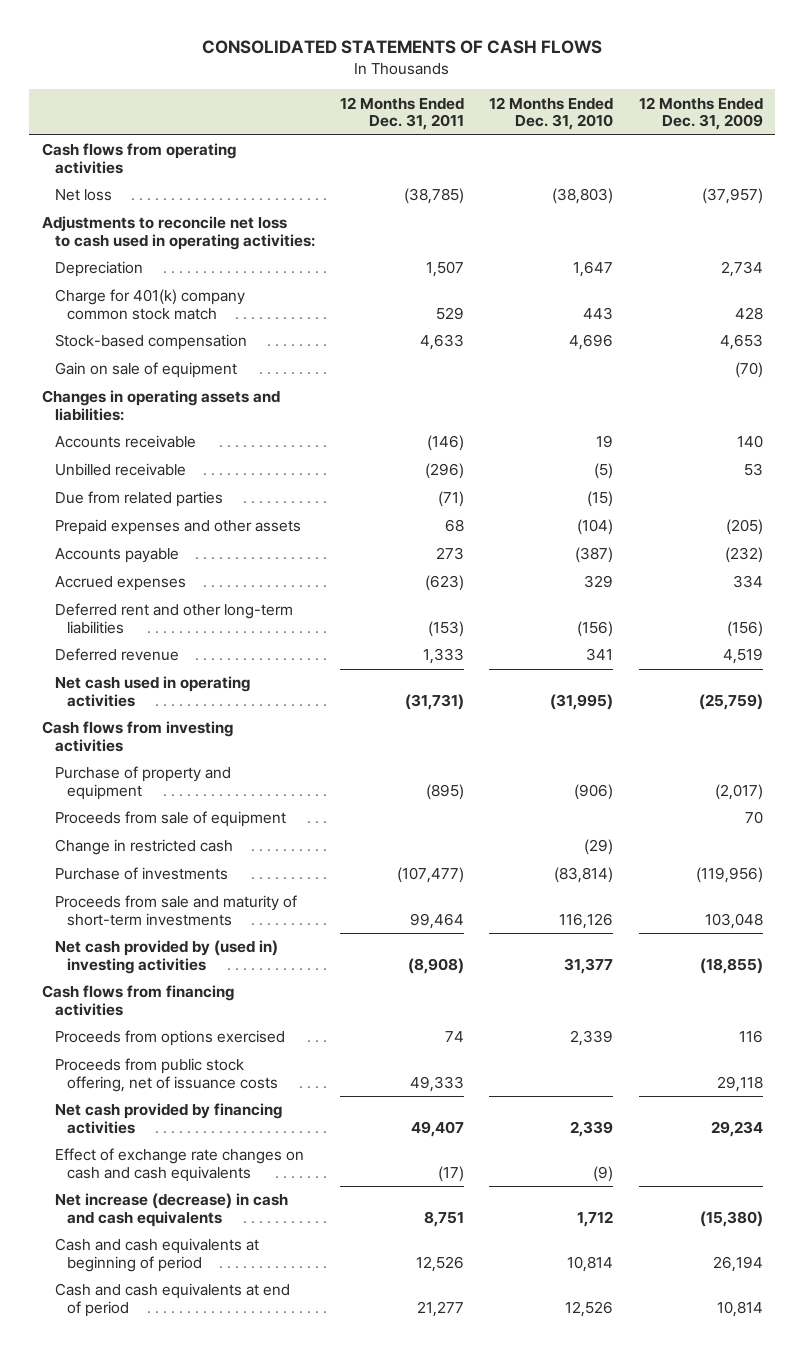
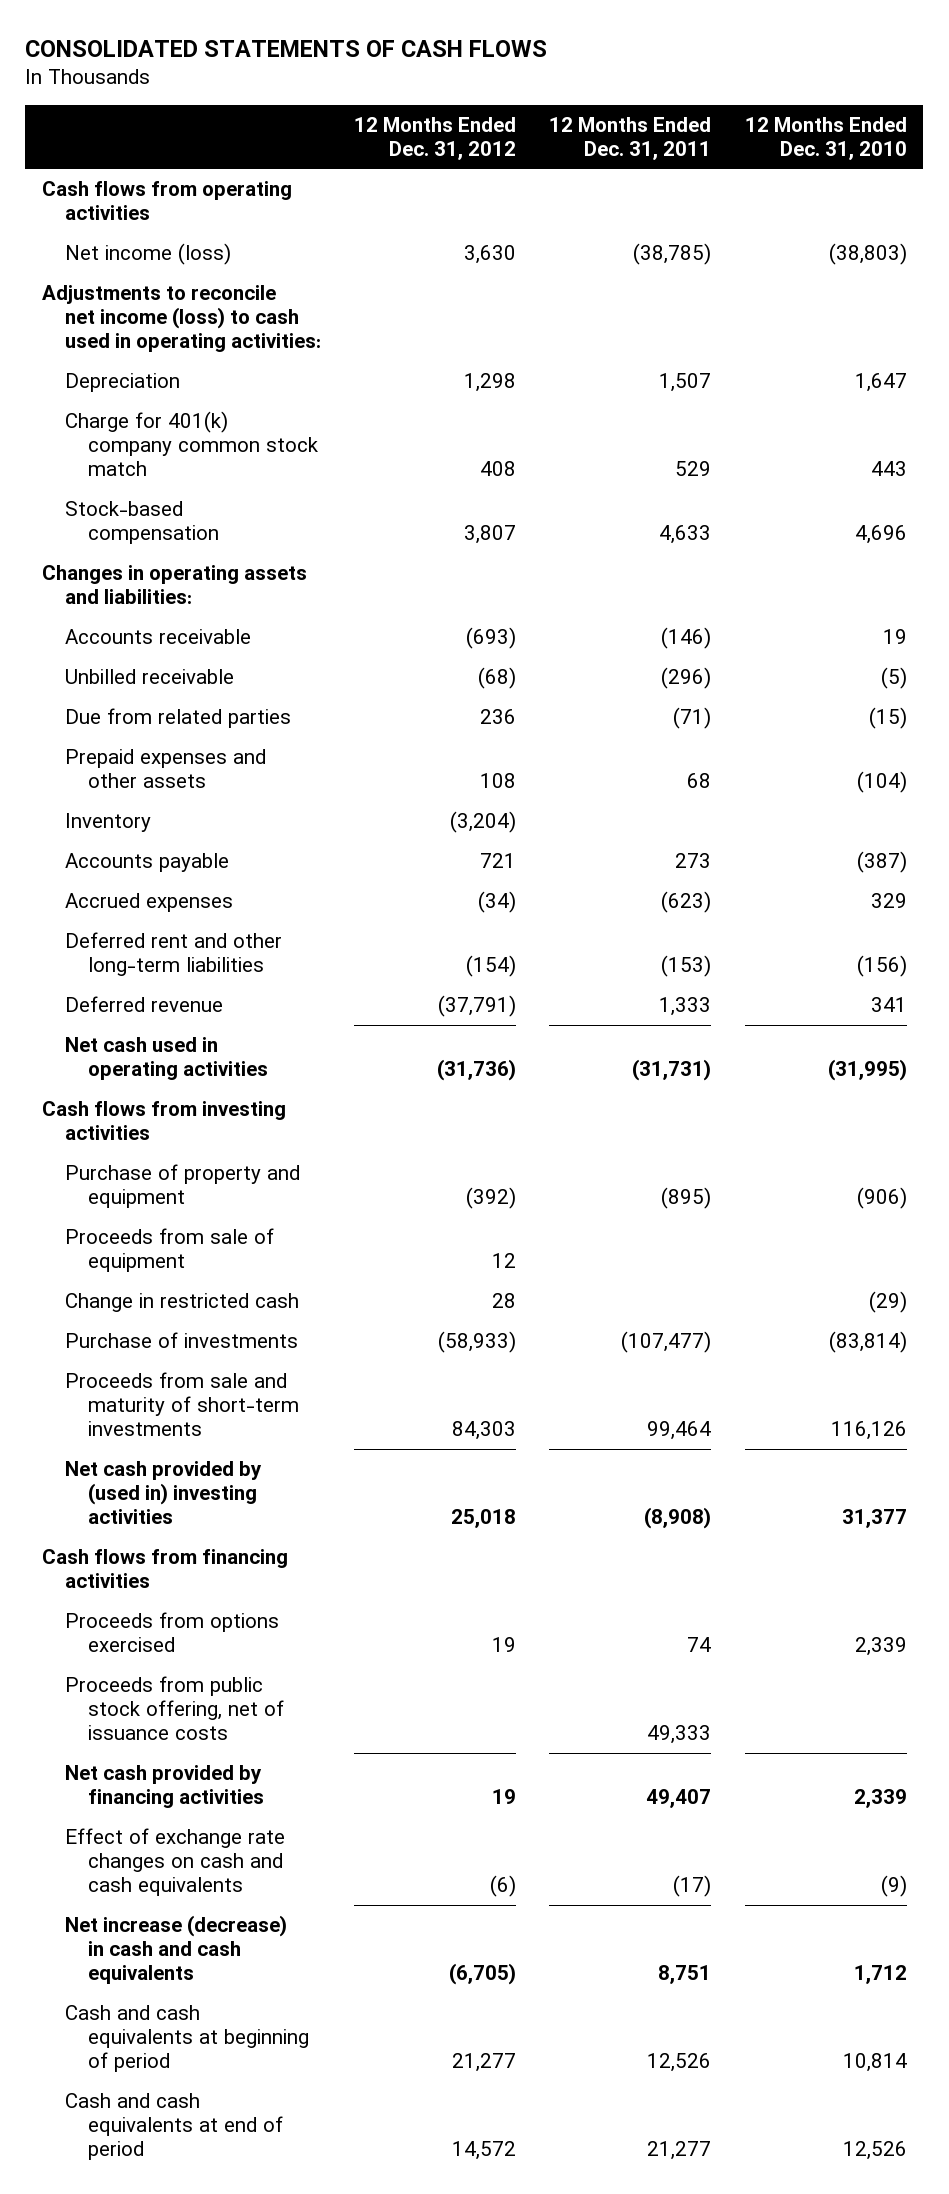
[638,96,763,131] 12 Months Ended Dec. 31, 2009 -> none
none -> [354,116,517,160] 12 Months Ended Dec. 31, 2012
[54,189,112,202] Net loss -> [64,243,231,266] Net income (loss)
[41,216,315,251] Adjustments to reconcile net loss to cash used in operating activities: -> [42,285,321,353] Adjustments to reconcile net income (loss) to cash used in operating activities:
[54,362,237,379] Gain on sale of equipment -> none
none -> [64,813,151,833] Inventory

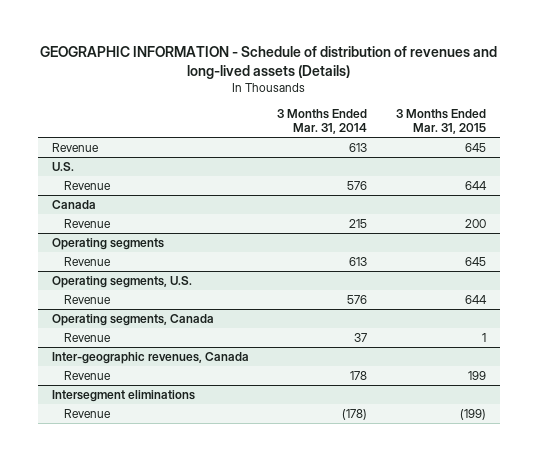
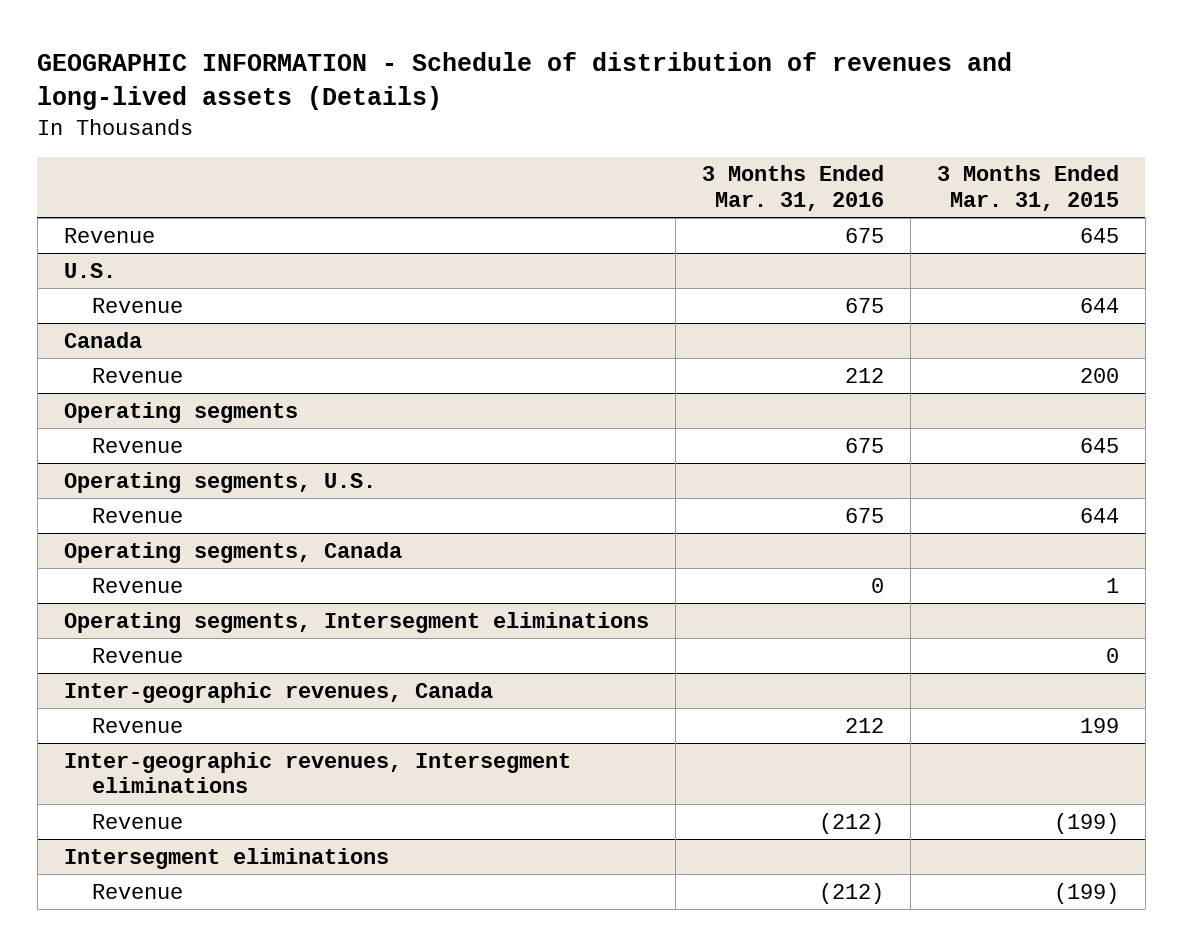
[277,108,368,135] 3 Months Ended Mar. 31, 2014 -> none
none -> [701,165,884,212] 3 Months Ended Mar. 31, 2016
none -> [63,611,649,633] Operating segments, Intersegment eliminations
none -> [91,647,183,663] Revenue
none -> [63,751,571,794] Inter-geographic revenues, Intersegment eliminations
none -> [91,813,183,829] Revenue

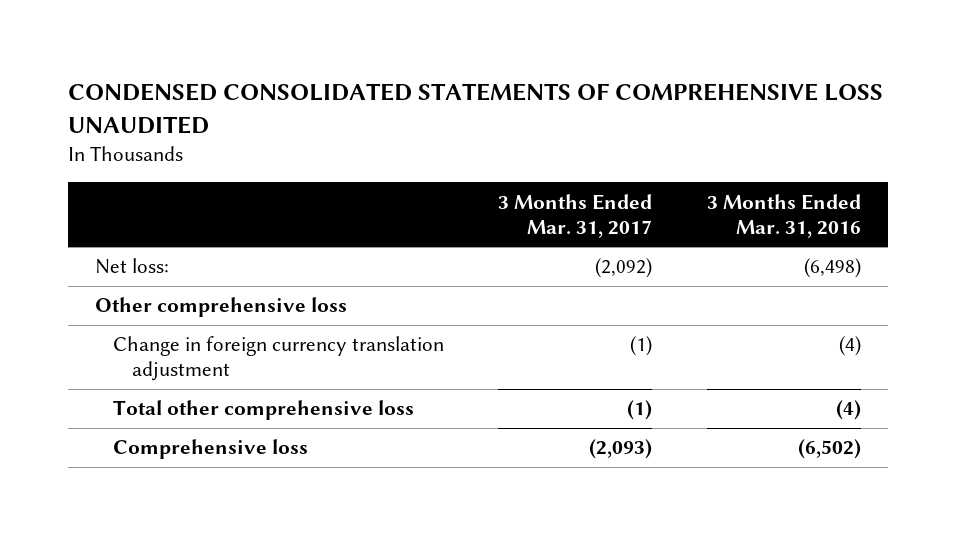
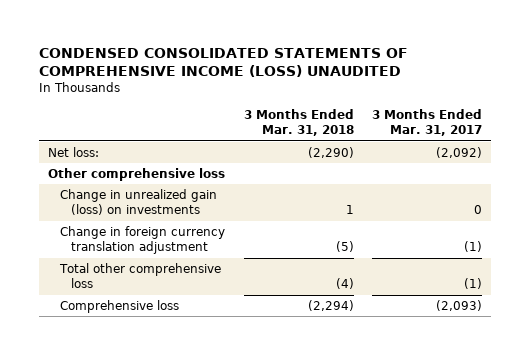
[67,83,883,134] CONDENSED CONSOLIDATED STATEMENTS OF COMPREHENSIVE LOSS UNAUDITED -> [39,47,409,78] CONDENSED CONSOLIDATED STATEMENTS OF COMPREHENSIVE INCOME (LOSS) UNAUDITED
[706,193,861,238] 3 Months Ended Mar. 31, 2016 -> none
none -> [243,109,354,137] 3 Months Ended Mar. 31, 2018
none -> [59,189,217,216] Change in unrealized gain (loss) on investments

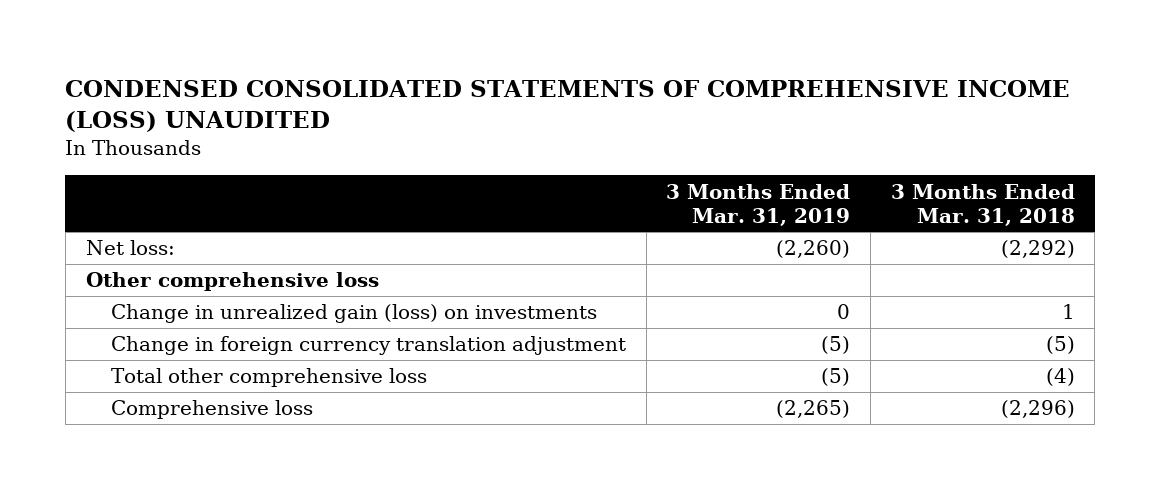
[371,109,482,137] 3 Months Ended Mar. 31, 2017 -> none
none -> [666,183,851,226] 3 Months Ended Mar. 31, 2019
[307,147,354,159] (2,290) -> [1000,240,1075,259] (2,292)
[307,300,354,312] (2,294) -> [1000,400,1075,419] (2,296)

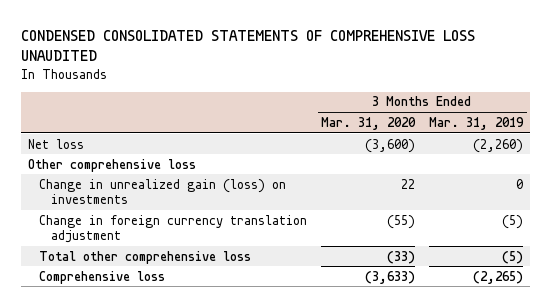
[65,79,1071,133] CONDENSED CONSOLIDATED STATEMENTS OF COMPREHENSIVE INCOME (LOSS) UNAUDITED -> [21,30,476,62] CONDENSED CONSOLIDATED STATEMENTS OF COMPREHENSIVE LOSS UNAUDITED
[890,183,1075,226] 3 Months Ended Mar. 31, 2018 -> none
none -> [321,116,417,130] Mar. 31, 2020
[85,240,175,256] Net loss: -> [28,138,85,149] Net loss

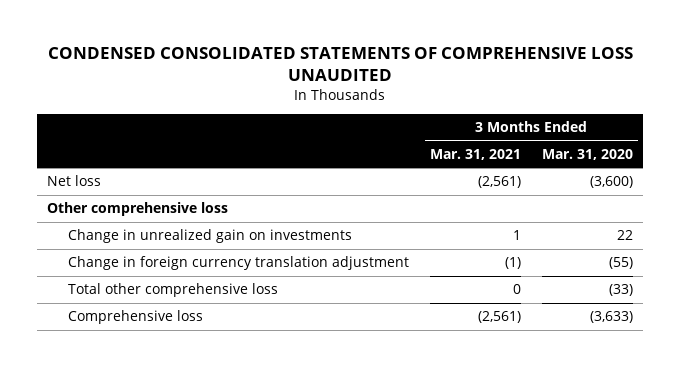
[429,116,525,130] Mar. 31, 2019 -> none
none -> [429,149,521,161] Mar. 31, 2021
[39,178,287,205] Change in unrealized gain (loss) on investments -> [68,229,353,244] Change in unrealized gain on investments

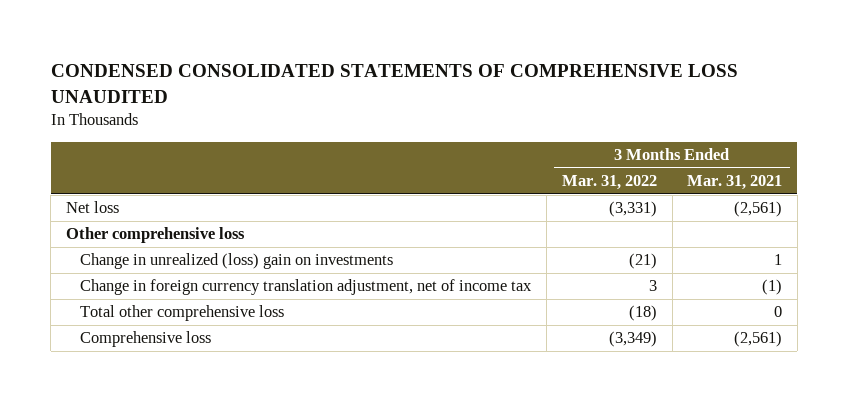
[541,149,633,161] Mar. 31, 2020 -> none
none -> [561,175,657,191] Mar. 31, 2022
[68,229,353,244] Change in unrealized gain on investments -> [80,253,394,270] Change in unrealized (loss) gain on investments
[68,256,410,271] Change in foreign currency translation adjustment -> [80,279,533,296] Change in foreign currency translation adjustment, net of income tax

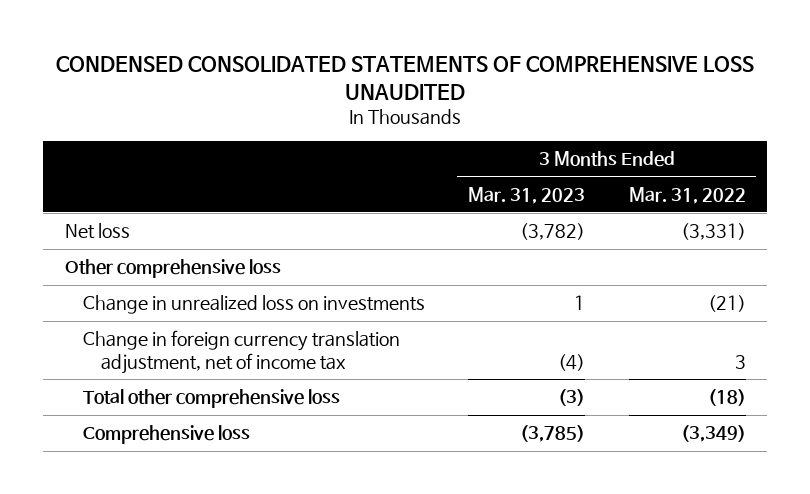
[687,175,783,191] Mar. 31, 2021 -> none
none -> [468,186,586,204] Mar. 31, 2023
[80,253,394,270] Change in unrealized (loss) gain on investments -> [83,295,426,315] Change in unrealized loss on investments

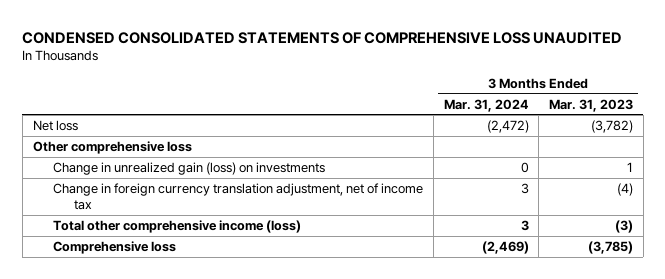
[628,186,746,204] Mar. 31, 2022 -> none
none -> [443,98,529,112] Mar. 31, 2024
[83,295,426,315] Change in unrealized loss on investments -> [53,161,326,175] Change in unrealized gain (loss) on investments
[83,389,341,409] Total other comprehensive loss -> [53,219,302,233] Total other comprehensive income (loss)

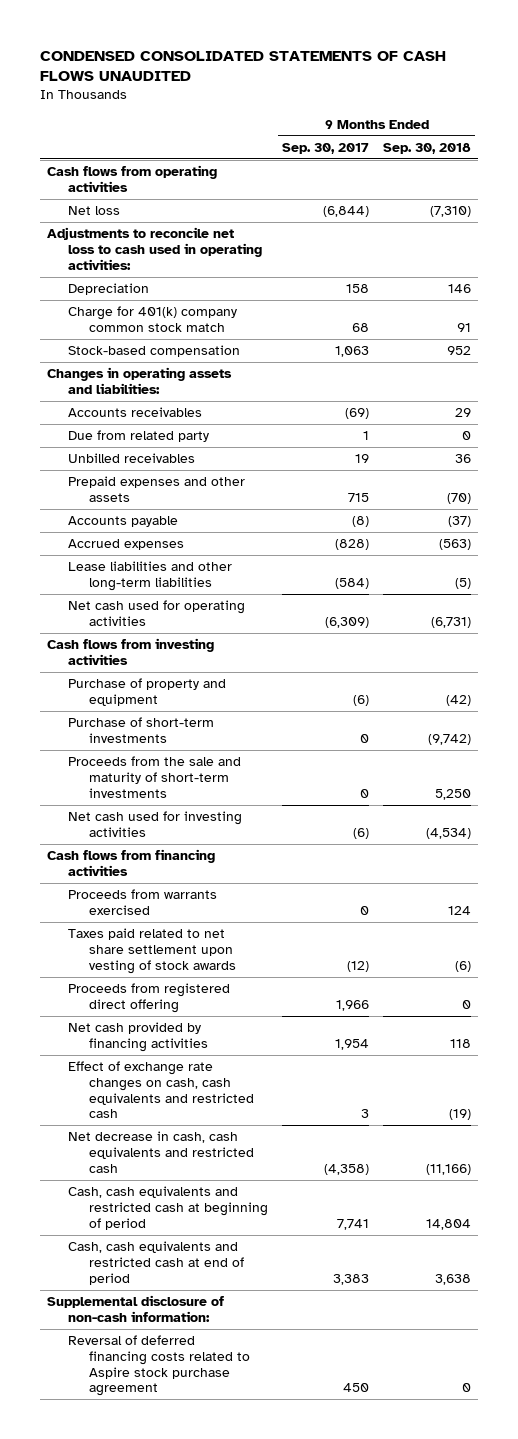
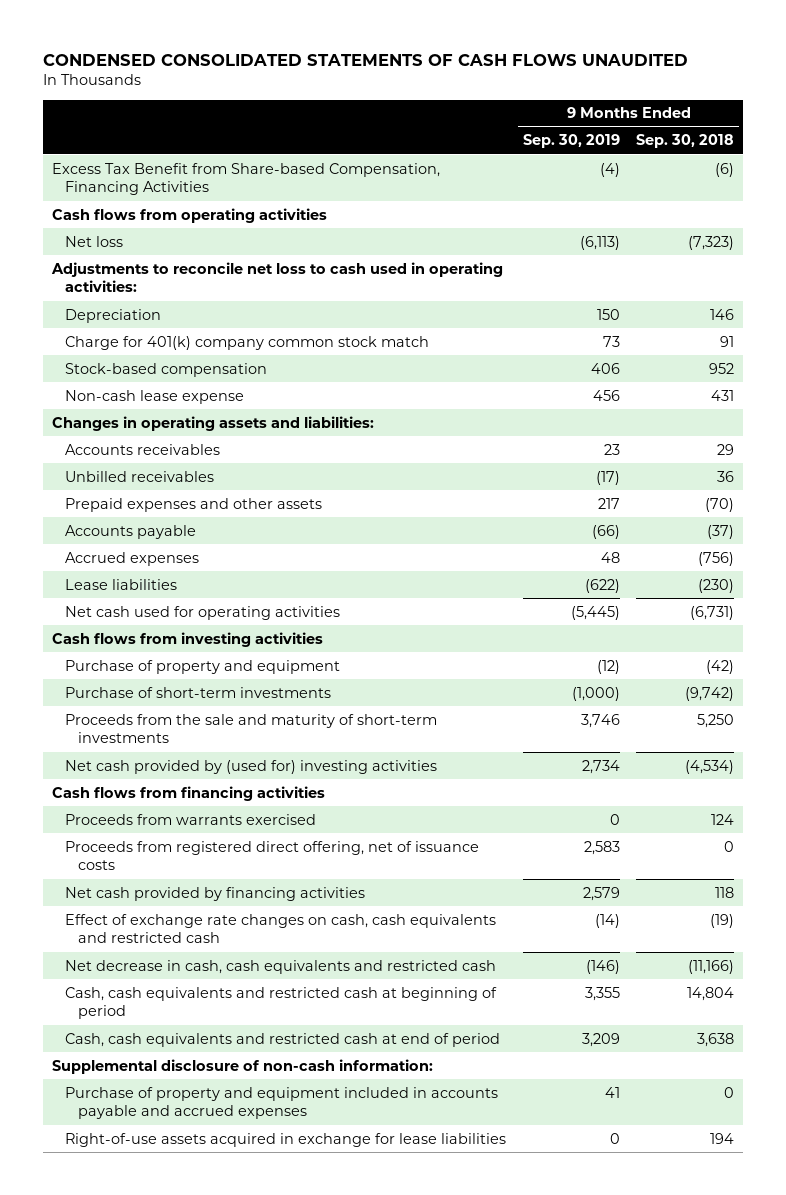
[282,142,370,154] Sep. 30, 2017 -> none
none -> [522,134,620,149] Sep. 30, 2019
none -> [51,162,440,196] Excess Tax Benefit from Share-based Compensation, Financing Activities
[430,206,472,218] (7,310) -> [688,235,735,250] (7,323)
none -> [64,389,244,404] Non-cash lease expense
[67,430,209,443] Due from related party -> none
[439,539,472,551] (563) -> [698,551,735,566] (756)
[67,561,232,591] Lease liabilities and other long-term liabilities -> [64,578,177,590] Lease liabilities
[455,577,472,589] (5) -> [698,578,735,593] (230)
[67,811,242,837] Net cash used for investing activities -> [64,759,437,774] Net cash provided by (used for) investing activities
[67,928,236,974] Taxes paid related to net share settlement upon vesting of stock awards -> none
[67,983,230,1013] Proceeds from registered direct offering -> [64,840,479,871] Proceeds from registered direct offering, net of issuance costs
[67,1335,250,1397] Reversal of deferred financing costs related to Aspire stock purchase agreement -> none
none -> [64,1086,498,1120] Purchase of property and equipment included in accounts payable and accrued expenses
none -> [64,1132,506,1147] Right-of-use assets acquired in exchange for lease liabilities

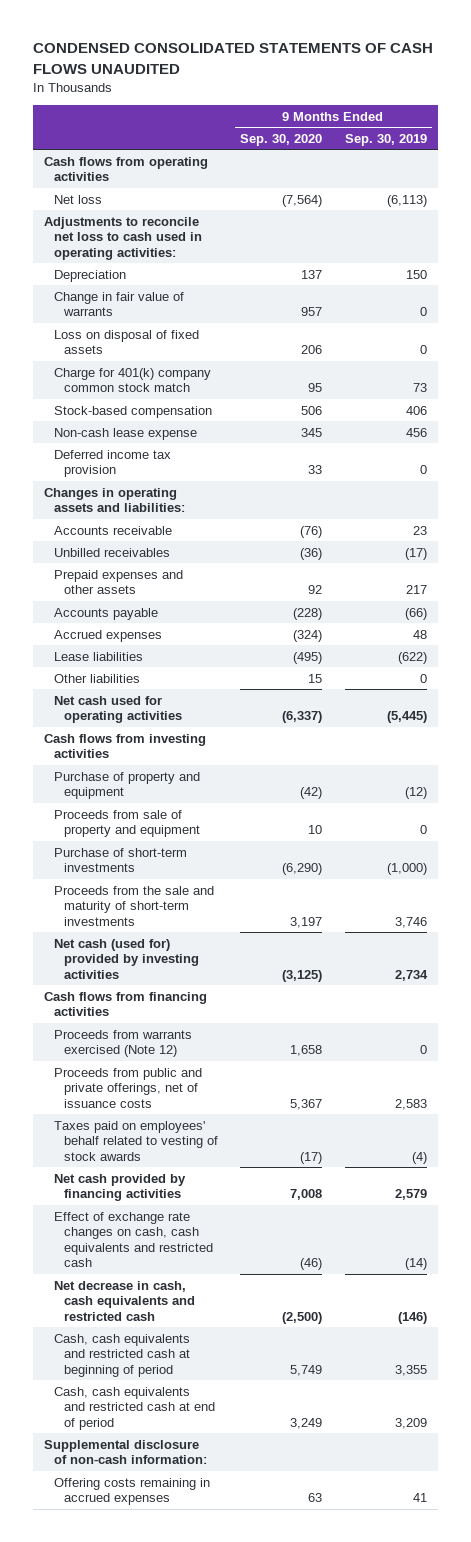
[636,134,735,149] Sep. 30, 2018 -> none
none -> [240,133,323,146] Sep. 30, 2020
[51,162,440,196] Excess Tax Benefit from Share-based Compensation, Financing Activities -> none
none -> [54,291,185,317] Change in fair value of warrants
none -> [54,329,200,355] Loss on disposal of fixed assets
none -> [54,449,172,478] Deferred income tax provision
[64,443,220,455] Accounts receivables -> [54,525,173,535] Accounts receivable
none -> [54,673,141,683] Other liabilities
none -> [54,809,200,838] Proceeds from sale of property and equipment
[64,759,437,774] Net cash provided by (used for) investing activities -> [54,938,199,979] Net cash (used for) provided by investing activities
[64,813,316,825] Proceeds from warrants exercised -> [54,1029,193,1058] Proceeds from warrants exercised (Note 12)
[64,840,479,871] Proceeds from registered direct offering, net of issuance costs -> [54,1067,203,1108] Proceeds from public and private offerings, net of issuance costs
none -> [54,1120,218,1161] Taxes paid on employees' behalf related to vesting of stock awards
[64,1086,498,1120] Purchase of property and equipment included in accounts payable and accrued expenses -> none
[64,1132,506,1147] Right-of-use assets acquired in exchange for lease liabilities -> none
none -> [54,1477,211,1506] Offering costs remaining in accrued expenses

